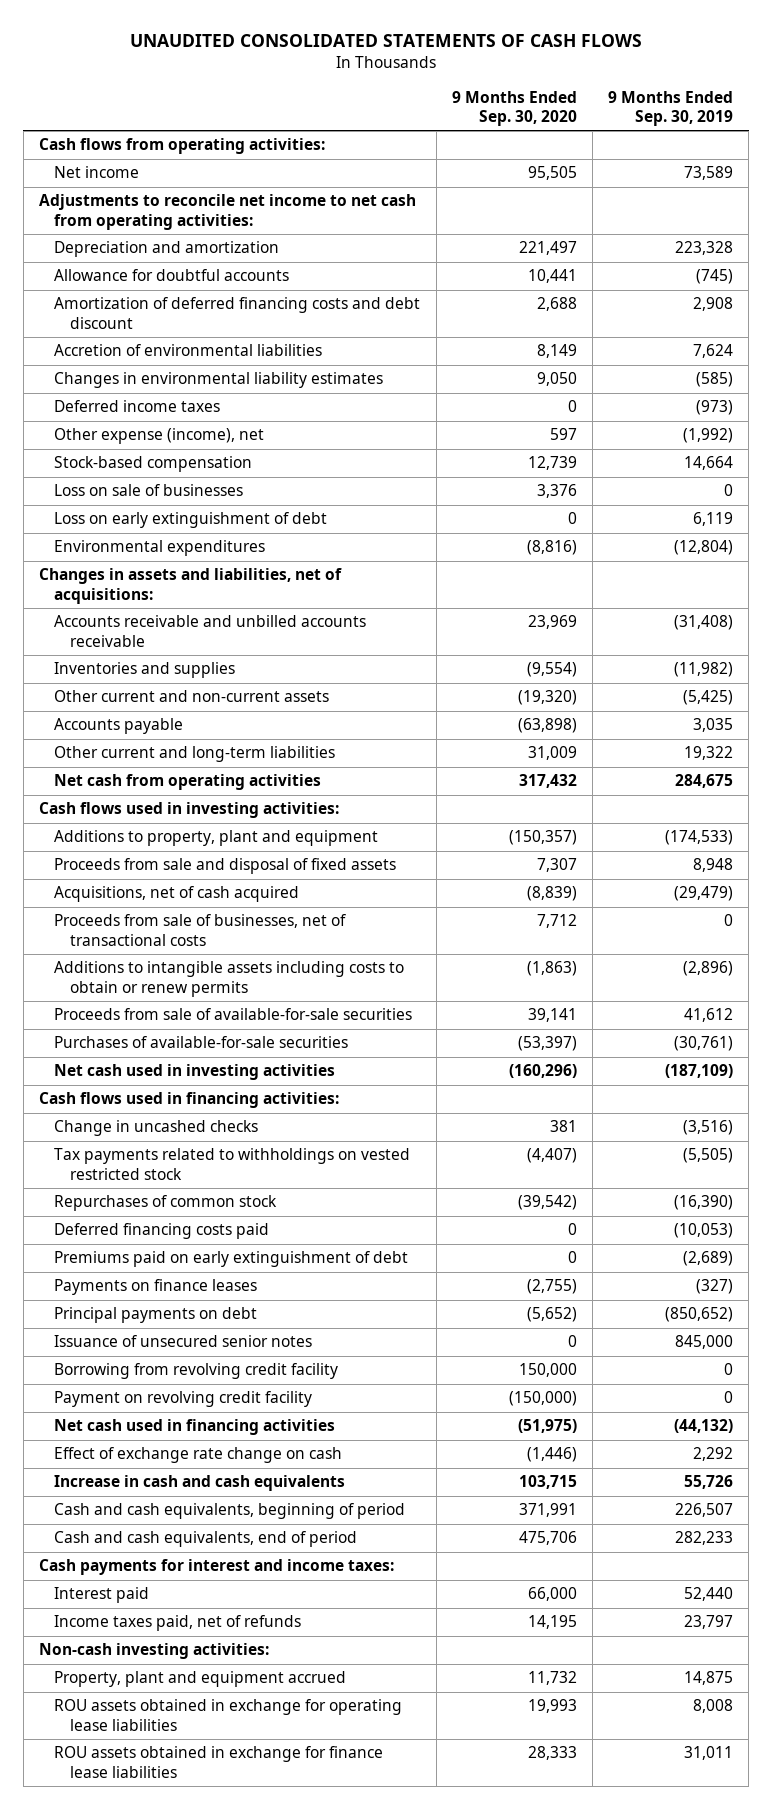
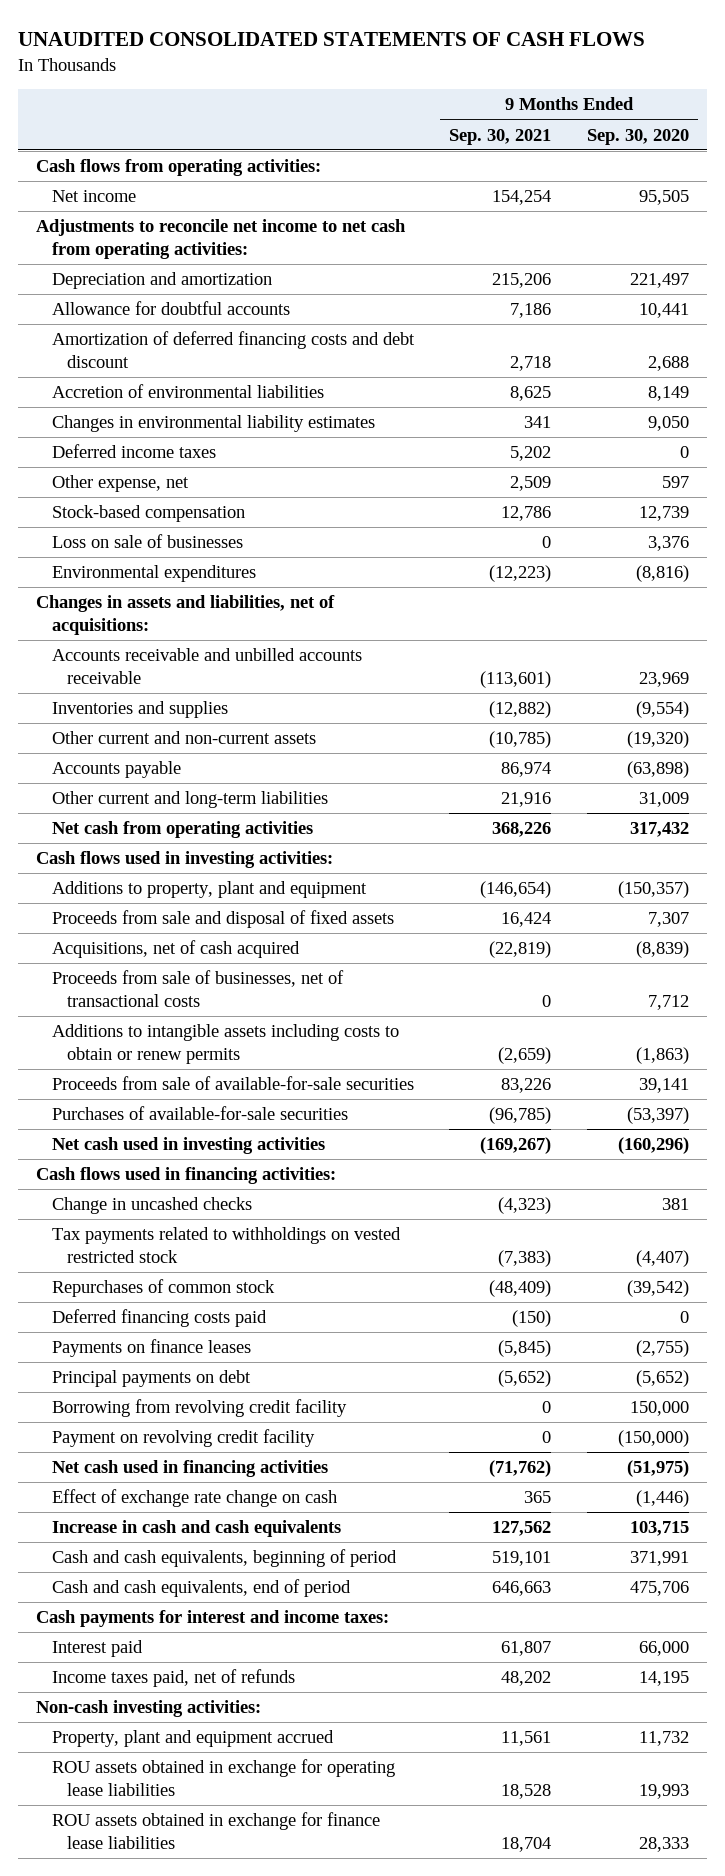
[608,90,734,126] 9 Months Ended Sep. 30, 2019 -> none
none -> [449,128,552,145] Sep. 30, 2021
[54,428,265,445] Other expense (income), net -> [51,475,189,493] Other expense, net
[54,512,328,529] Loss on early extinguishment of debt -> none
[54,1251,409,1268] Premiums paid on early extinguishment of debt -> none
[54,1335,313,1348] Issuance of unsecured senior notes -> none

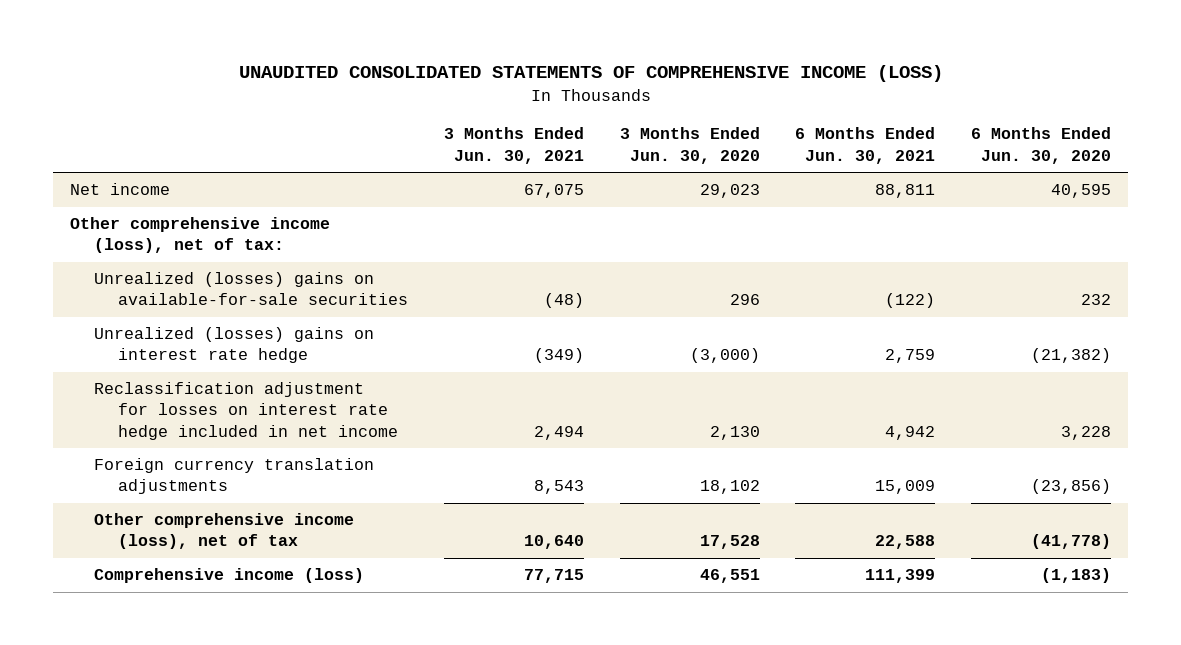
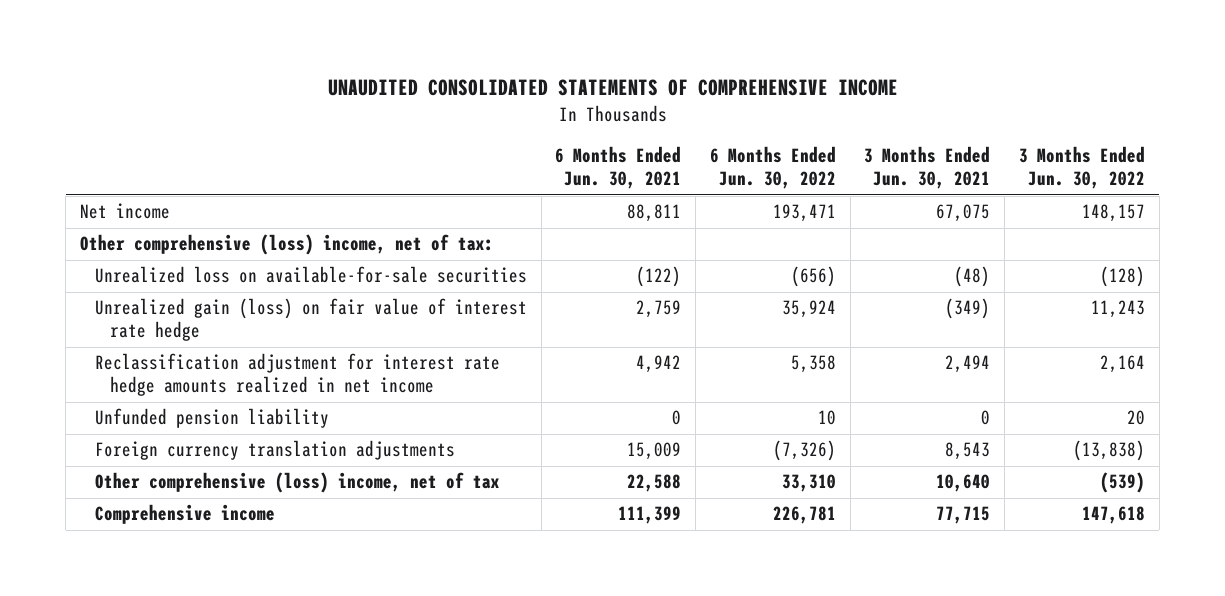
[238,65,943,83] UNAUDITED CONSOLIDATED STATEMENTS OF COMPREHENSIVE INCOME (LOSS) -> [327,79,898,97] UNAUDITED CONSOLIDATED STATEMENTS OF COMPREHENSIVE INCOME
[619,127,760,164] 3 Months Ended Jun. 30, 2020 -> none
[970,127,1111,164] 6 Months Ended Jun. 30, 2020 -> none
none -> [709,146,836,190] 6 Months Ended Jun. 30, 2022
none -> [1019,146,1146,190] 3 Months Ended Jun. 30, 2022
[70,217,331,254] Other comprehensive income (loss), net of tax: -> [80,234,495,256] Other comprehensive (loss) income, net of tax:
[94,272,409,306] Unrealized (losses) gains on available-for-sale securities -> [94,266,527,284] Unrealized loss on available-for-sale securities
[94,327,375,364] Unrealized (losses) gains on interest rate hedge -> [94,298,527,342] Unrealized gain (loss) on fair value of interest rate hedge
[94,382,399,440] Reclassification adjustment for losses on interest rate hedge included in net income -> [94,353,500,397] Reclassification adjustment for interest rate hedge amounts realized in net income
none -> [94,408,329,429] Unfunded pension liability
[94,513,355,550] Other comprehensive income (loss), net of tax -> [94,472,500,494] Other comprehensive (loss) income, net of tax
[94,568,365,584] Comprehensive income (loss) -> [94,504,275,525] Comprehensive income

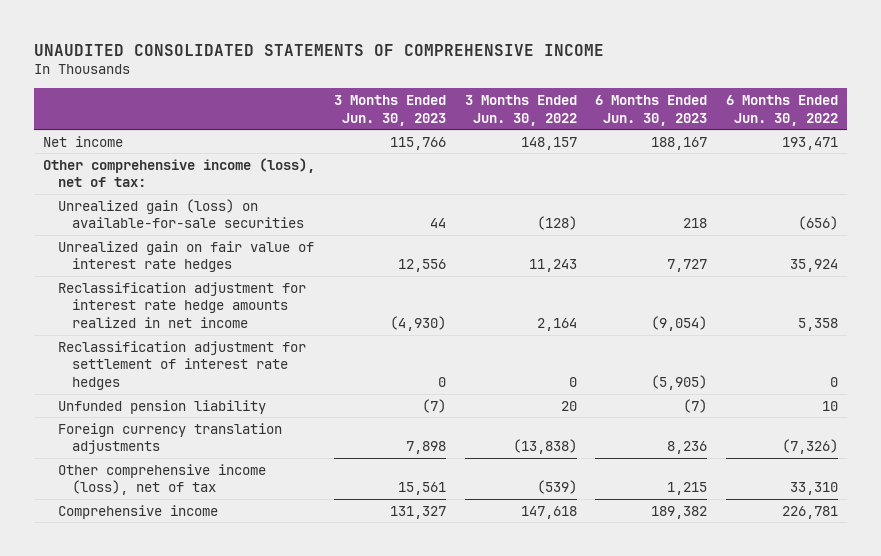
[555,146,682,190] 6 Months Ended Jun. 30, 2021 -> none
[864,146,991,190] 3 Months Ended Jun. 30, 2021 -> none
none -> [334,95,447,126] 3 Months Ended Jun. 30, 2023
none -> [595,95,708,126] 6 Months Ended Jun. 30, 2023
[80,234,495,256] Other comprehensive (loss) income, net of tax: -> [43,157,316,188] Other comprehensive income (loss), net of tax:
[94,266,527,284] Unrealized loss on available-for-sale securities -> [57,198,305,229] Unrealized gain (loss) on available-for-sale securities
[94,298,527,342] Unrealized gain (loss) on fair value of interest rate hedge -> [57,240,314,273] Unrealized gain on fair value of interest rate hedges
none -> [57,340,306,391] Reclassification adjustment for settlement of interest rate hedges
[94,472,500,494] Other comprehensive (loss) income, net of tax -> [57,463,266,496] Other comprehensive income (loss), net of tax

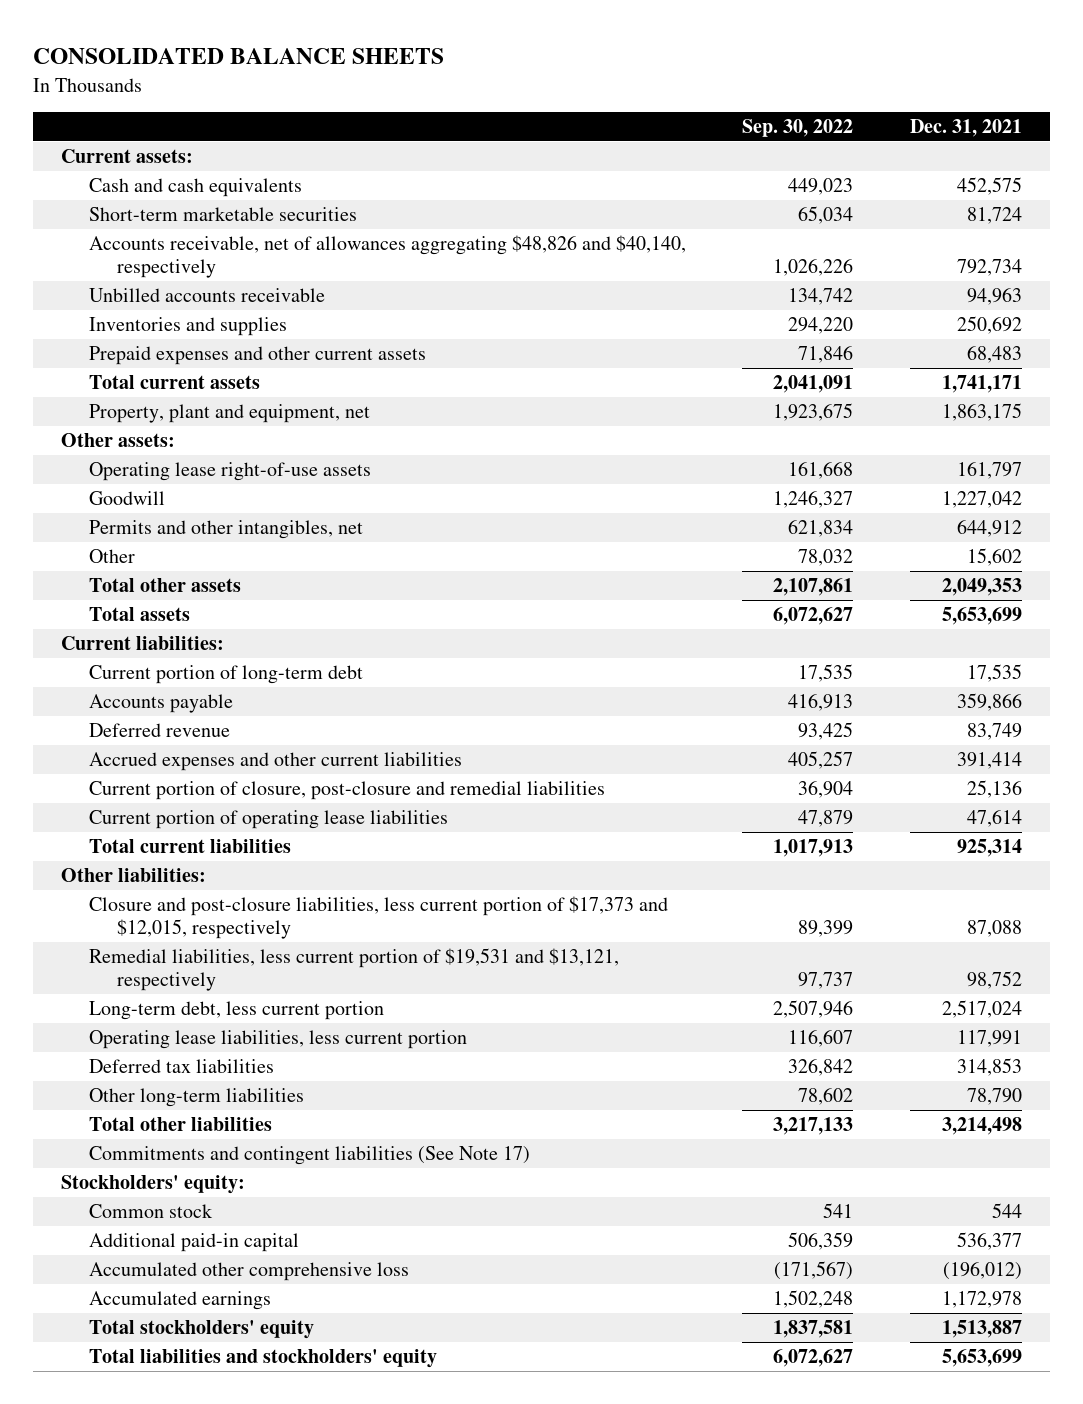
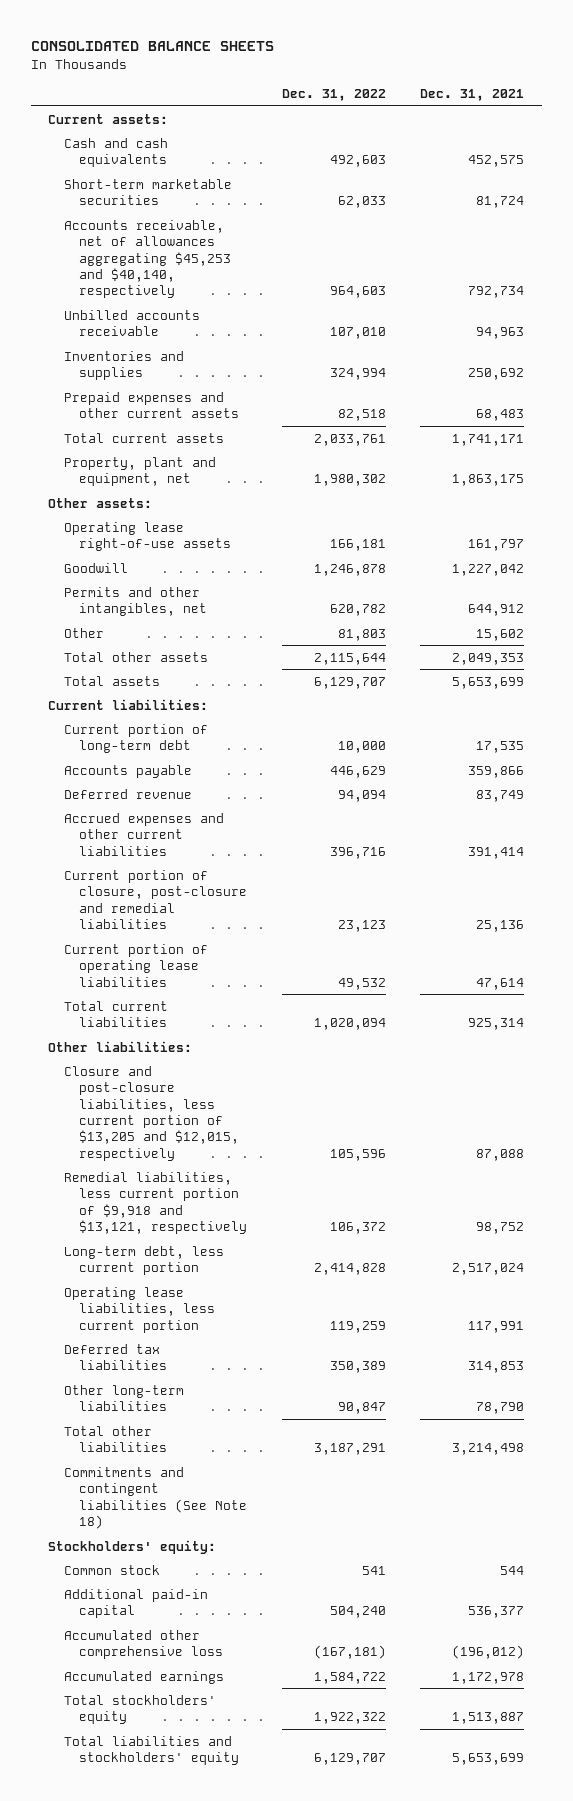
[742,118,854,137] Sep. 30, 2022 -> none
none -> [281,89,386,102] Dec. 31, 2022
[89,235,687,279] Accounts receivable, net of allowances aggregating $48,826 and $40,140, respectively -> [63,219,232,299] Accounts receivable, net of allowances aggregating $45,253 and $40,140, respectively
[89,896,669,940] Closure and post-closure liabilities, less current portion of $17,373 and $12,015, respectively -> [63,1065,240,1161] Closure and post-closure liabilities, less current portion of $13,205 and $12,015, respectively
[89,948,620,992] Remedial liabilities, less current portion of $19,531 and $13,121, respectively -> [63,1171,248,1234] Remedial liabilities, less current portion of $9,918 and $13,121, respectively
[89,1146,531,1166] Commitments and contingent liabilities (See Note 17) -> [63,1466,248,1529] Commitments and contingent liabilities (See Note 18)

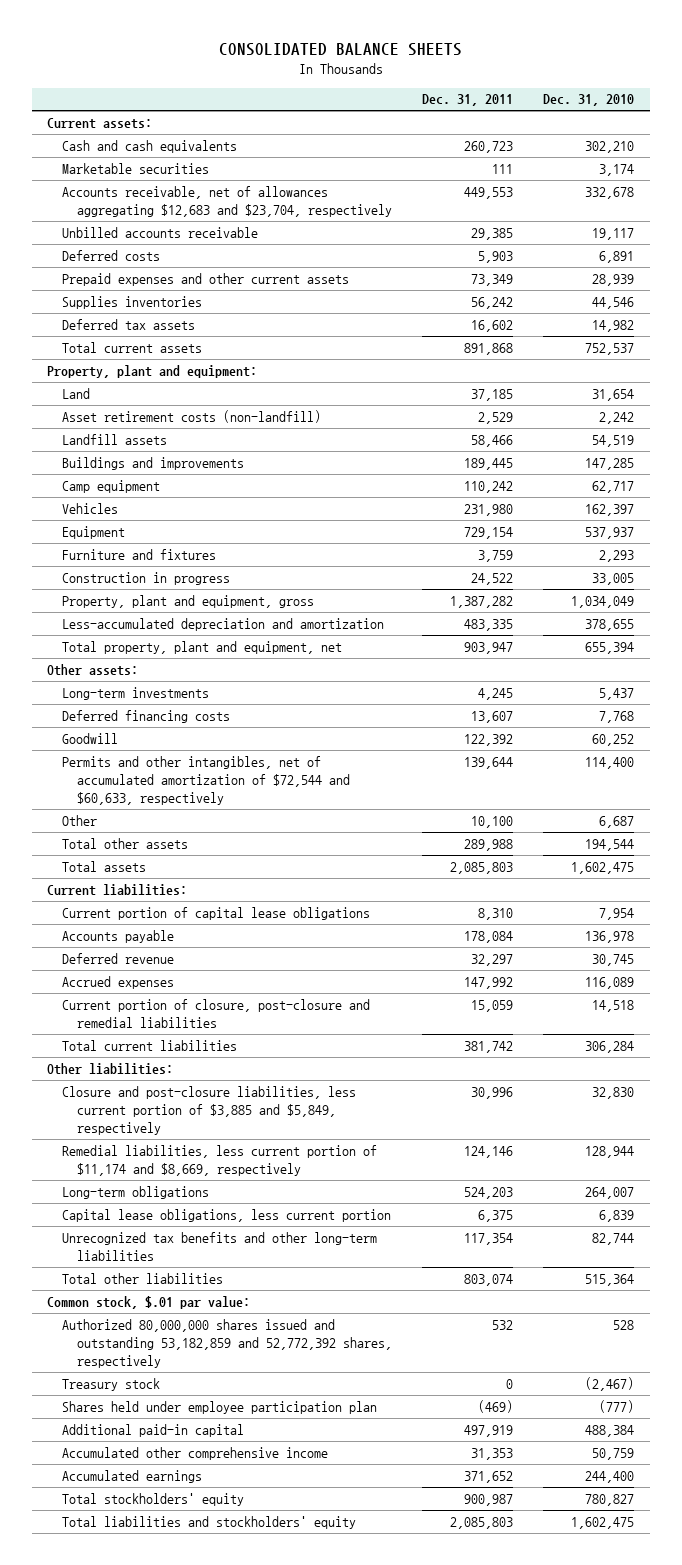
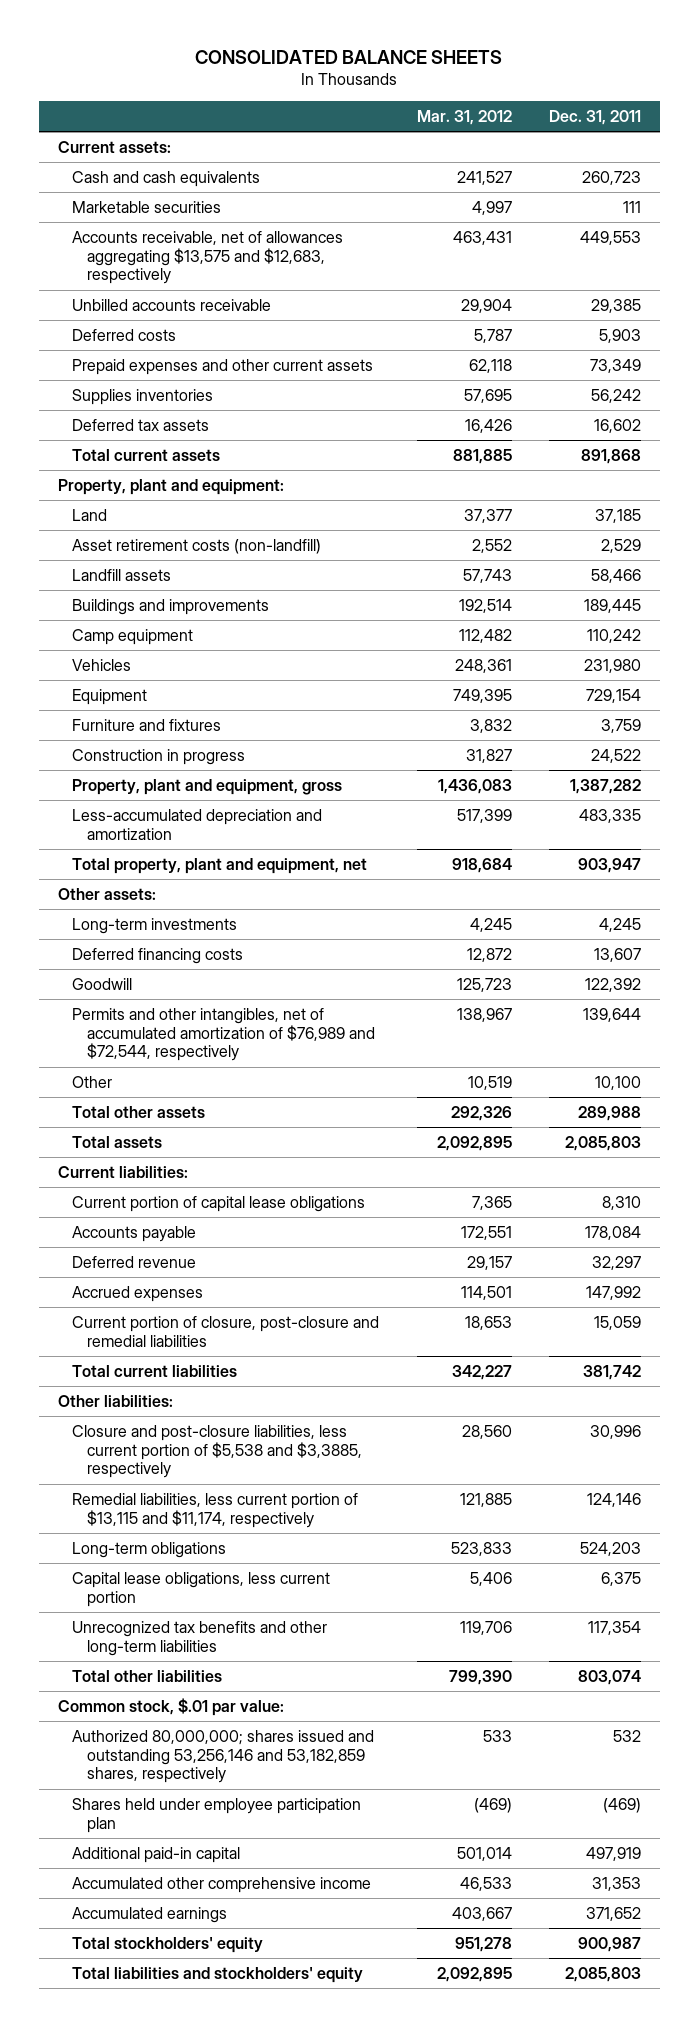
[543,94,635,107] Dec. 31, 2010 -> none
none -> [416,109,512,125] Mar. 31, 2012
[62,185,392,217] Accounts receivable, net of allowances aggregating $12,683 and $23,704, respectively -> [72,230,344,285] Accounts receivable, net of allowances aggregating $13,575 and $12,683, respectively
[62,755,350,805] Permits and other intangibles, net of accumulated amortization of $72,544 and $60,633, respectively -> [72,1007,375,1062] Permits and other intangibles, net of accumulated amortization of $76,989 and $72,544, respectively
[62,1085,357,1135] Closure and post-closure liabilities, less current portion of $3,885 and $5,849, respectively -> [72,1424,362,1479] Closure and post-closure liabilities, less current portion of $5,538 and $3,3885, respectively
[62,1144,378,1176] Remedial liabilities, less current portion of $11,174 and $8,669, respectively -> [72,1492,359,1528] Remedial liabilities, less current portion of $13,115 and $11,174, respectively
[62,1377,161,1391] Treasury stock -> none
[62,1318,392,1368] Authorized 80,000,000 shares issued and outstanding 53,182,859 and 52,772,392 shares, respectively -> [72,1729,375,1784] Authorized 80,000,000; shares issued and outstanding 53,256,146 and 53,182,859 shares, respectively

